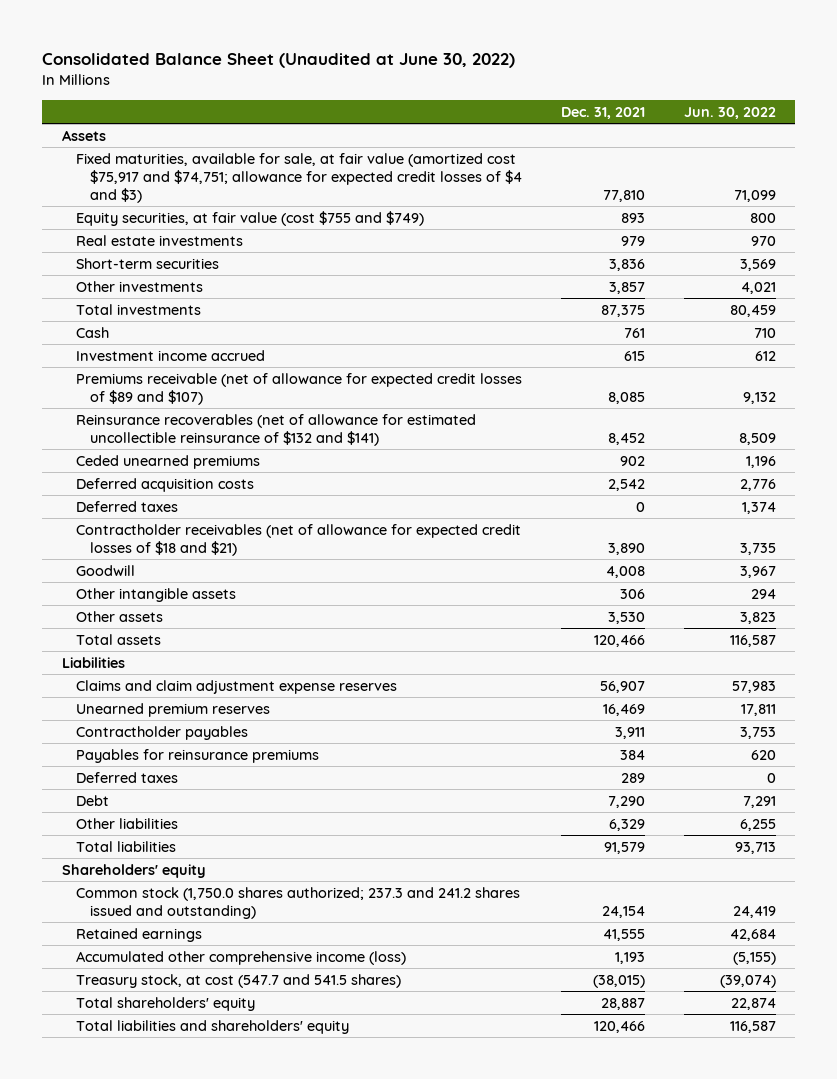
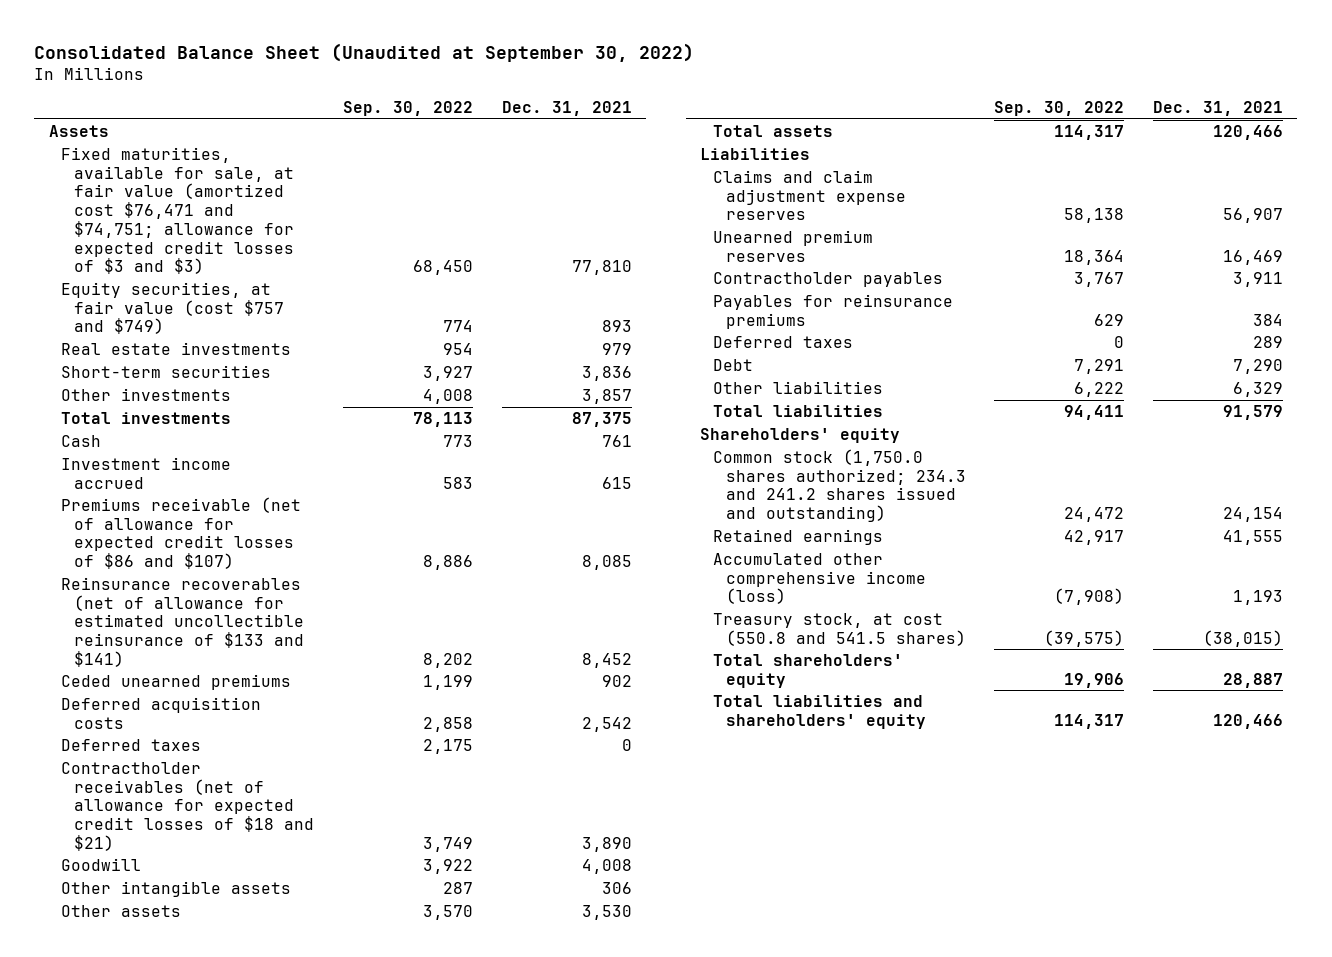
[42,53,516,69] Consolidated Balance Sheet (Unaudited at June 30, 2022) -> [34,42,695,62] Consolidated Balance Sheet (Unaudited at September 30, 2022)
[683,106,776,119] Jun. 30, 2022 -> none
none -> [342,101,473,117] Sep. 30, 2022
[75,152,522,204] Fixed maturities, available for sale, at fair value (amortized cost $75,917 and $74,751; allowance for expected credit losses of $4 and $3) -> [61,147,295,275] Fixed maturities, available for sale, at fair value (amortized cost $76,471 and $74,751; allowance for expected credit losses of $3 and $3)
[75,210,424,226] Equity securities, at fair value (cost $755 and $749) -> [61,282,285,335] Equity securities, at fair value (cost $757 and $749)
[75,372,522,405] Premiums receivable (net of allowance for expected credit losses of $89 and $107) -> [61,497,302,570] Premiums receivable (net of allowance for expected credit losses of $86 and $107)
[75,413,476,446] Reinsurance recoverables (net of allowance for estimated uncollectible reinsurance of $132 and $141) -> [61,577,305,667] Reinsurance recoverables (net of allowance for estimated uncollectible reinsurance of $133 and $141)
[75,886,520,919] Common stock (1,750.0 shares authorized; 237.3 and 241.2 shares issued and outstanding) -> [712,449,966,523] Common stock (1,750.0 shares authorized; 234.3 and 241.2 shares issued and outstanding)
[75,973,401,988] Treasury stock, at cost (547.7 and 541.5 shares) -> [712,613,966,646] Treasury stock, at cost (550.8 and 541.5 shares)

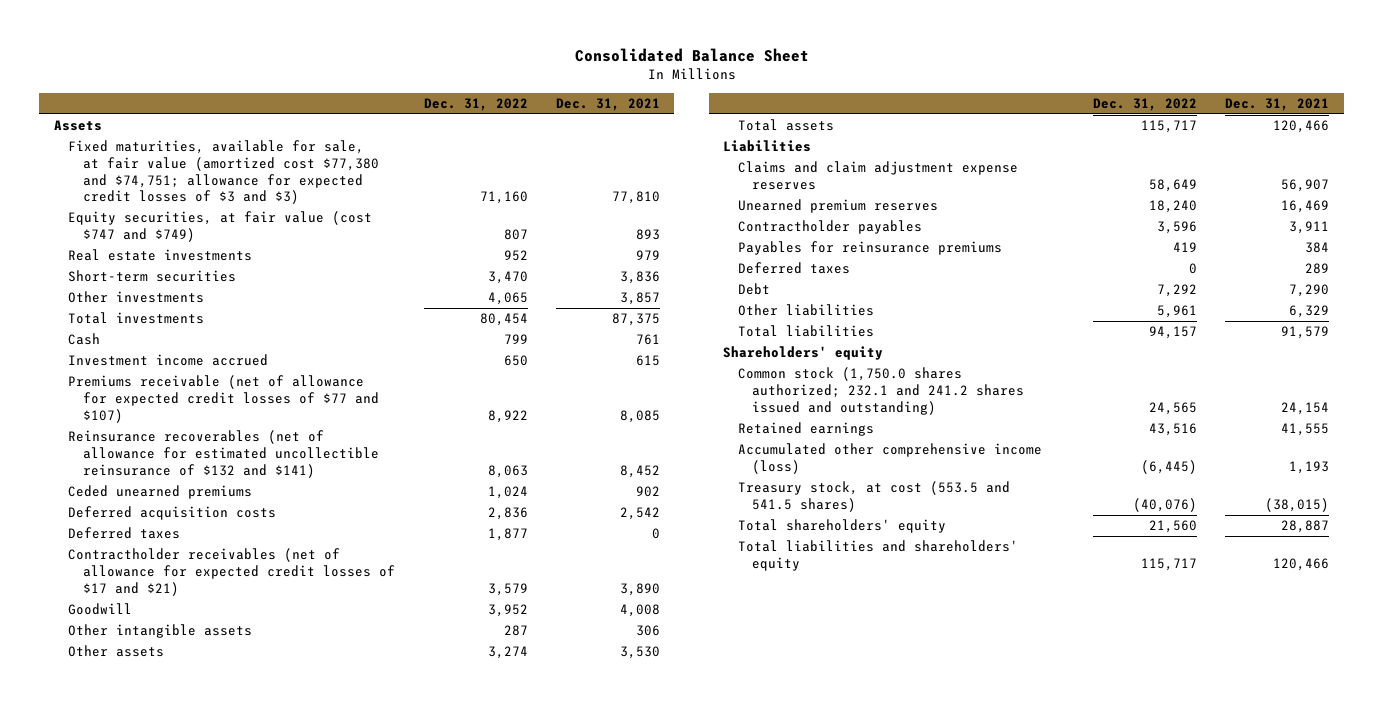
[34,42,695,62] Consolidated Balance Sheet (Unaudited at September 30, 2022) -> [574,47,809,62] Consolidated Balance Sheet
[342,101,473,117] Sep. 30, 2022 -> none
none -> [423,98,528,112] Dec. 31, 2022
[61,147,295,275] Fixed maturities, available for sale, at fair value (amortized cost $76,471 and $74,751; allowance for expected credit losses of $3 and $3) -> [68,140,380,205] Fixed maturities, available for sale, at fair value (amortized cost $77,380 and $74,751; allowance for expected credit losses of $3 and $3)
[61,282,285,335] Equity securities, at fair value (cost $757 and $749) -> [68,211,373,243] Equity securities, at fair value (cost $747 and $749)
[61,497,302,570] Premiums receivable (net of allowance for expected credit losses of $86 and $107) -> [68,375,380,423] Premiums receivable (net of allowance for expected credit losses of $77 and $107)
[61,577,305,667] Reinsurance recoverables (net of allowance for estimated uncollectible reinsurance of $133 and $141) -> [68,430,380,478] Reinsurance recoverables (net of allowance for estimated uncollectible reinsurance of $132 and $141)
[61,762,315,851] Contractholder receivables (net of allowance for expected credit losses of $18 and $21) -> [68,548,396,596] Contractholder receivables (net of allowance for expected credit losses of $17 and $21)
[712,449,966,523] Common stock (1,750.0 shares authorized; 234.3 and 241.2 shares issued and outstanding) -> [737,367,1025,415] Common stock (1,750.0 shares authorized; 232.1 and 241.2 shares issued and outstanding)
[712,613,966,646] Treasury stock, at cost (550.8 and 541.5 shares) -> [737,481,1010,513] Treasury stock, at cost (553.5 and 541.5 shares)

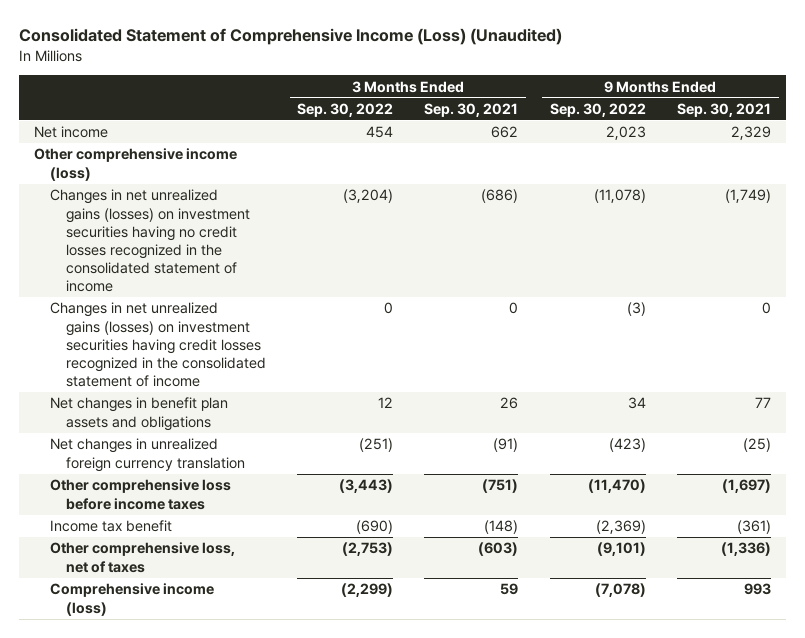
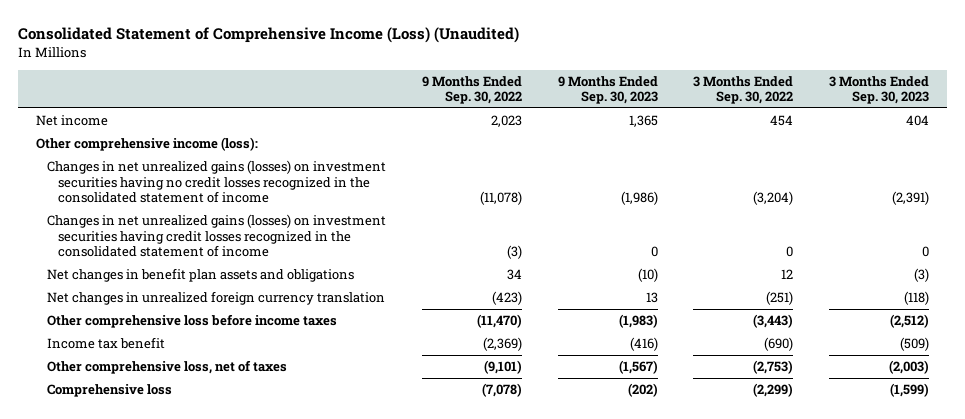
[424,102,519,117] Sep. 30, 2021 -> none
[676,102,771,117] Sep. 30, 2021 -> none
none -> [557,75,658,105] 9 Months Ended Sep. 30, 2023
none -> [828,75,929,105] 3 Months Ended Sep. 30, 2023
[34,148,238,181] Other comprehensive income (loss) -> [36,137,259,152] Other comprehensive income (loss):
[50,583,215,616] Comprehensive income (loss) -> [47,384,173,398] Comprehensive loss

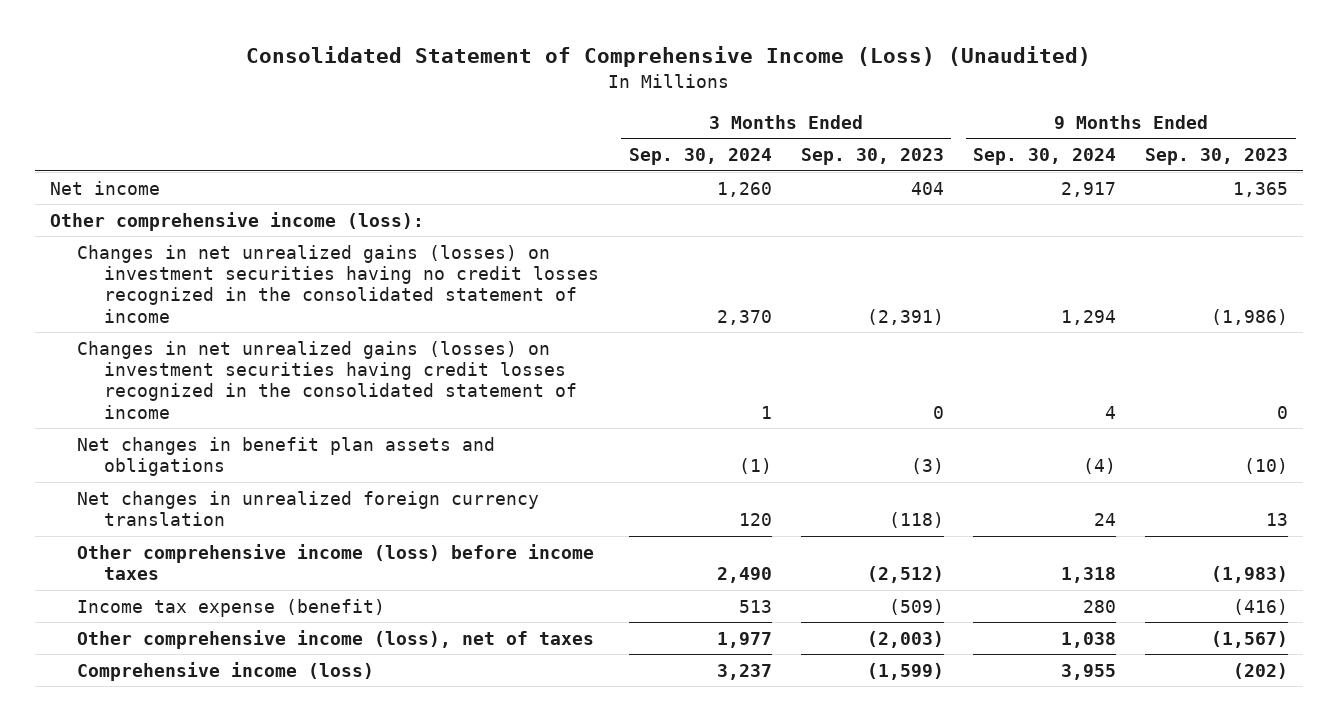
[421,75,522,105] 9 Months Ended Sep. 30, 2022 -> none
[693,75,794,105] 3 Months Ended Sep. 30, 2022 -> none
none -> [628,148,772,166] Sep. 30, 2024
none -> [973,148,1117,166] Sep. 30, 2024
[47,314,338,329] Other comprehensive loss before income taxes -> [76,543,594,581] Other comprehensive income (loss) before income taxes
[47,337,166,350] Income tax benefit -> [76,598,385,617] Income tax expense (benefit)
[47,360,288,375] Other comprehensive loss, net of taxes -> [76,629,594,649] Other comprehensive income (loss), net of taxes
[47,384,173,398] Comprehensive loss -> [76,661,374,681] Comprehensive income (loss)

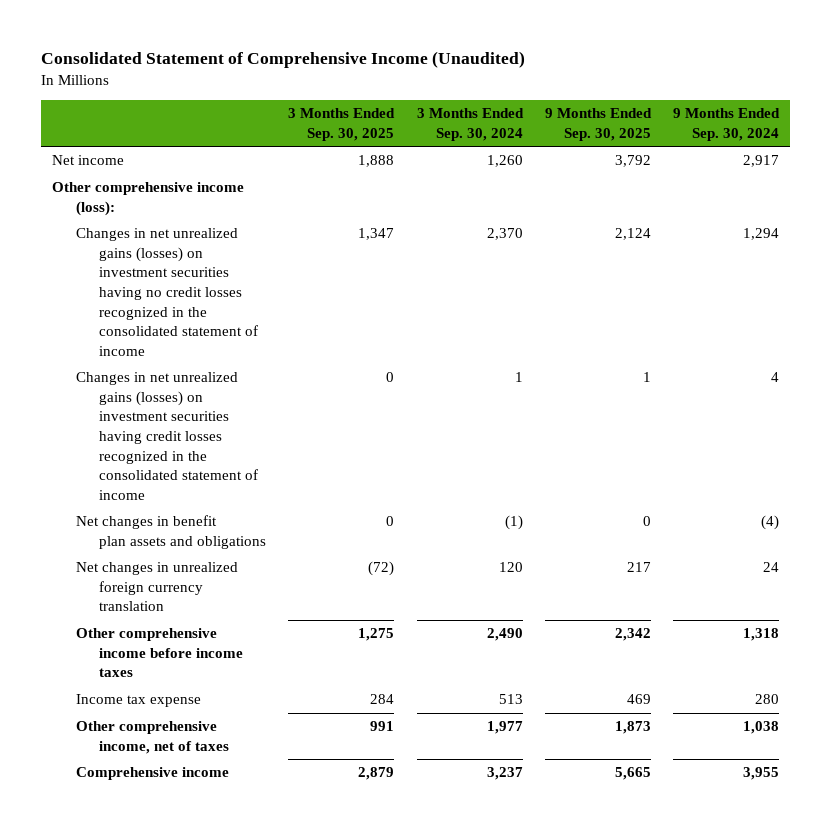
[245,46,1091,68] Consolidated Statement of Comprehensive Income (Loss) (Unaudited) -> [40,51,525,69] Consolidated Statement of Comprehensive Income (Unaudited)
[800,148,944,166] Sep. 30, 2023 -> none
[1145,148,1289,166] Sep. 30, 2023 -> none
none -> [288,108,396,141] 3 Months Ended Sep. 30, 2025
none -> [544,108,652,141] 9 Months Ended Sep. 30, 2025
[76,543,594,581] Other comprehensive income (loss) before income taxes -> [75,628,244,678] Other comprehensive income before income taxes
[76,598,385,617] Income tax expense (benefit) -> [75,694,201,708] Income tax expense
[76,629,594,649] Other comprehensive income (loss), net of taxes -> [75,721,230,754] Other comprehensive income, net of taxes
[76,661,374,681] Comprehensive income (loss) -> [75,767,229,781] Comprehensive income

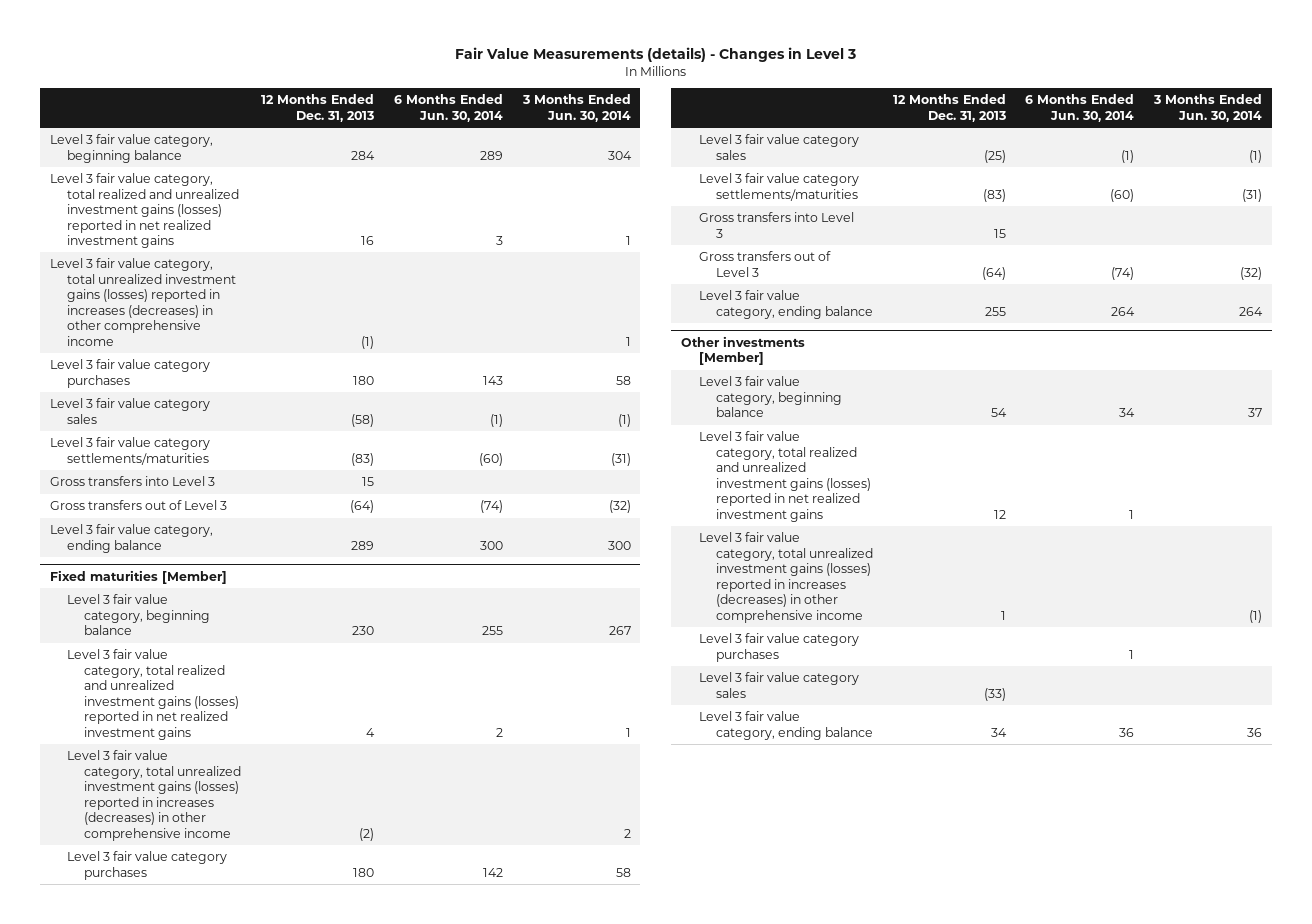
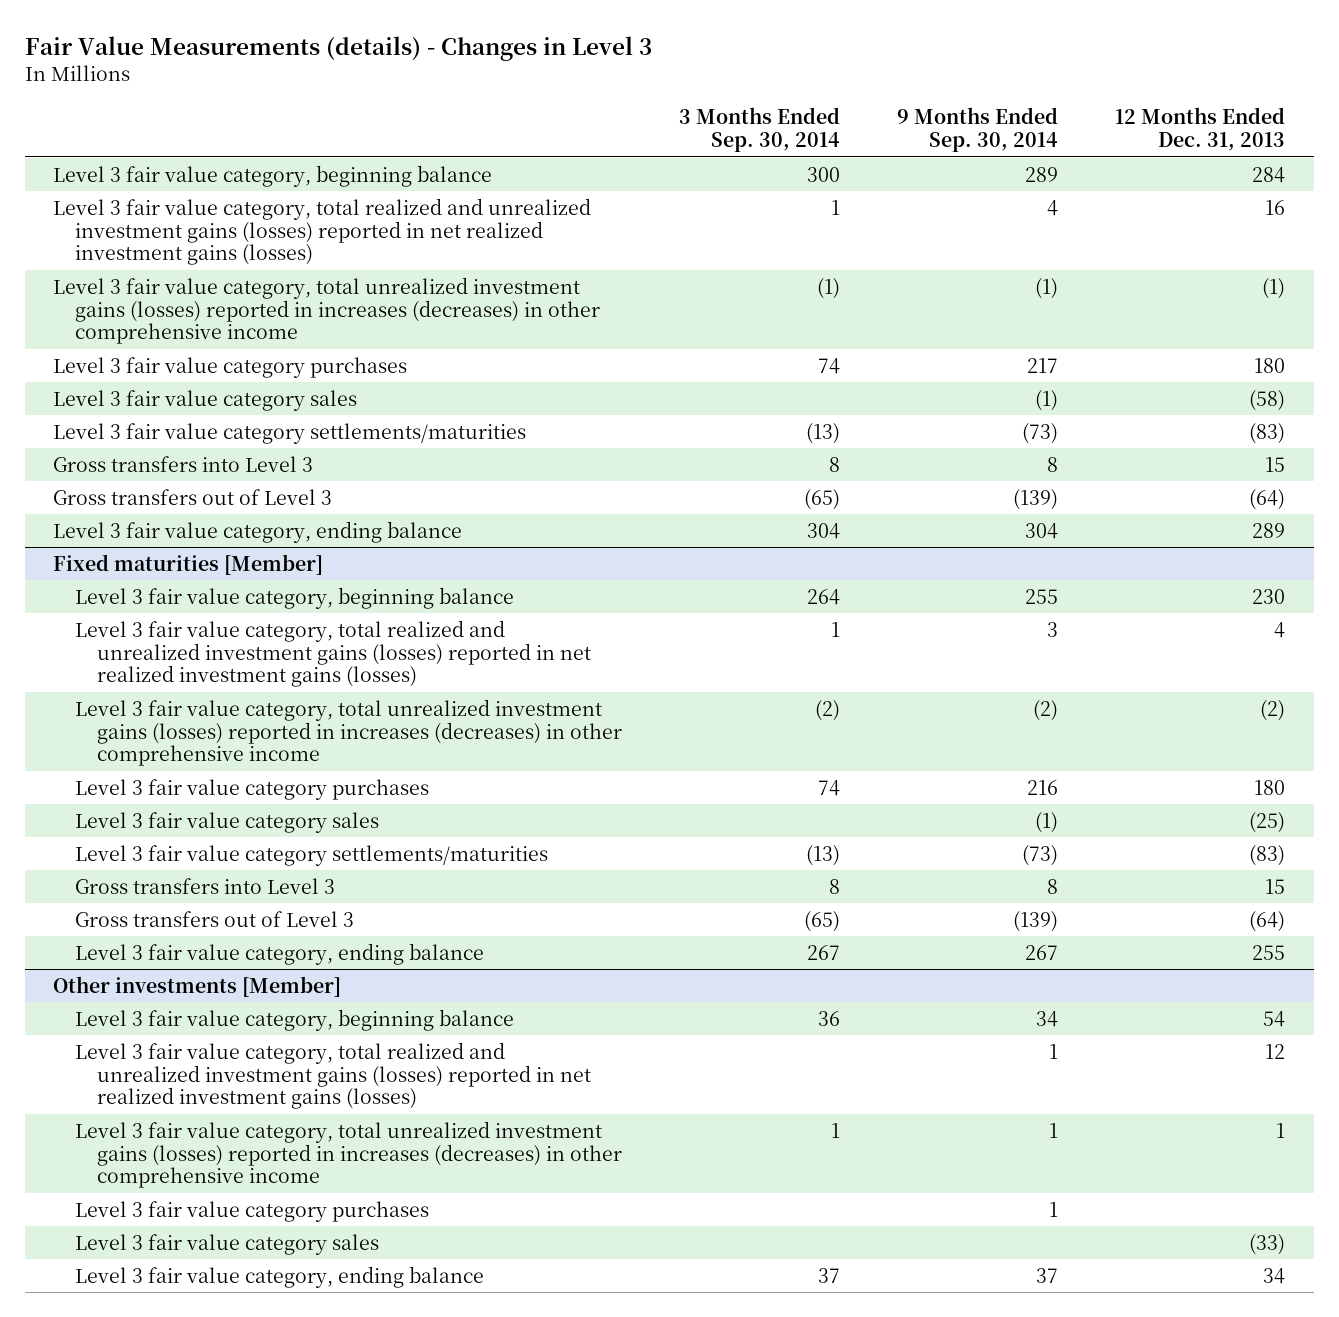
[393,94,503,122] 6 Months Ended Jun. 30, 2014 -> none
[521,94,631,122] 3 Months Ended Jun. 30, 2014 -> none
none -> [679,107,841,153] 3 Months Ended Sep. 30, 2014
none -> [897,107,1059,153] 9 Months Ended Sep. 30, 2014
[49,173,240,249] Level 3 fair value category, total realized and unrealized investment gains (losses) reported in net realized investment gains -> [53,197,592,266] Level 3 fair value category, total realized and unrealized investment gains (losses) reported in net realized investment gains (losses)
[67,649,240,740] Level 3 fair value category, total realized and unrealized investment gains (losses) reported in net realized investment gains -> [75,619,592,688] Level 3 fair value category, total realized and unrealized investment gains (losses) reported in net realized investment gains (losses)
[698,431,871,522] Level 3 fair value category, total realized and unrealized investment gains (losses) reported in net realized investment gains -> [75,1041,592,1110] Level 3 fair value category, total realized and unrealized investment gains (losses) reported in net realized investment gains (losses)

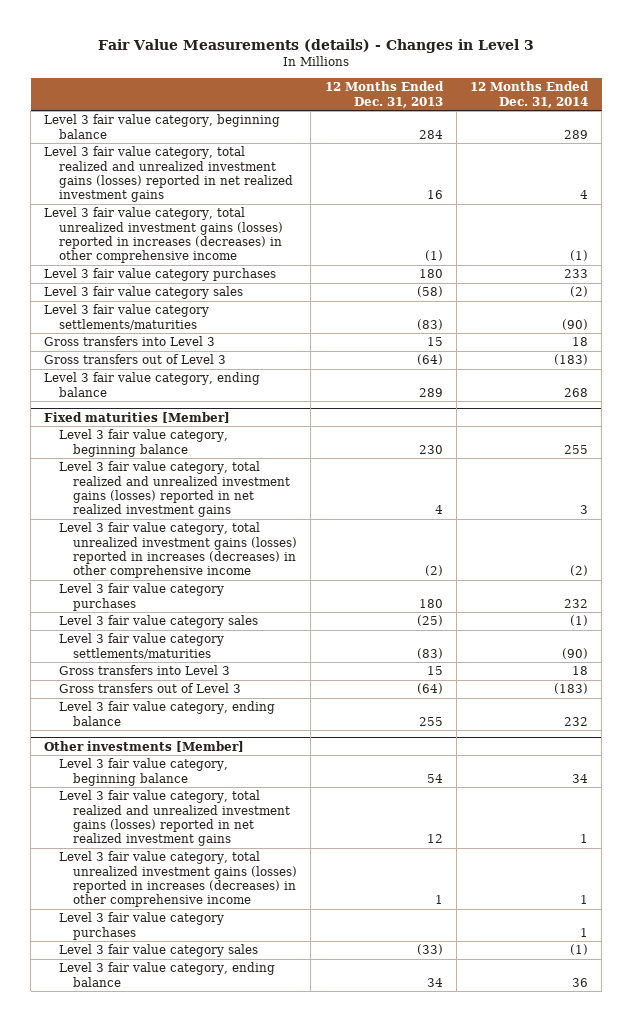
[679,107,841,153] 3 Months Ended Sep. 30, 2014 -> none
[897,107,1059,153] 9 Months Ended Sep. 30, 2014 -> none
none -> [470,81,590,108] 12 Months Ended Dec. 31, 2014
[53,197,592,266] Level 3 fair value category, total realized and unrealized investment gains (losses) reported in net realized investment gains (losses) -> [44,146,293,203] Level 3 fair value category, total realized and unrealized investment gains (losses) reported in net realized investment gains
[75,619,592,688] Level 3 fair value category, total realized and unrealized investment gains (losses) reported in net realized investment gains (losses) -> [58,461,291,518] Level 3 fair value category, total realized and unrealized investment gains (losses) reported in net realized investment gains
[75,1041,592,1110] Level 3 fair value category, total realized and unrealized investment gains (losses) reported in net realized investment gains (losses) -> [58,790,291,847] Level 3 fair value category, total realized and unrealized investment gains (losses) reported in net realized investment gains

